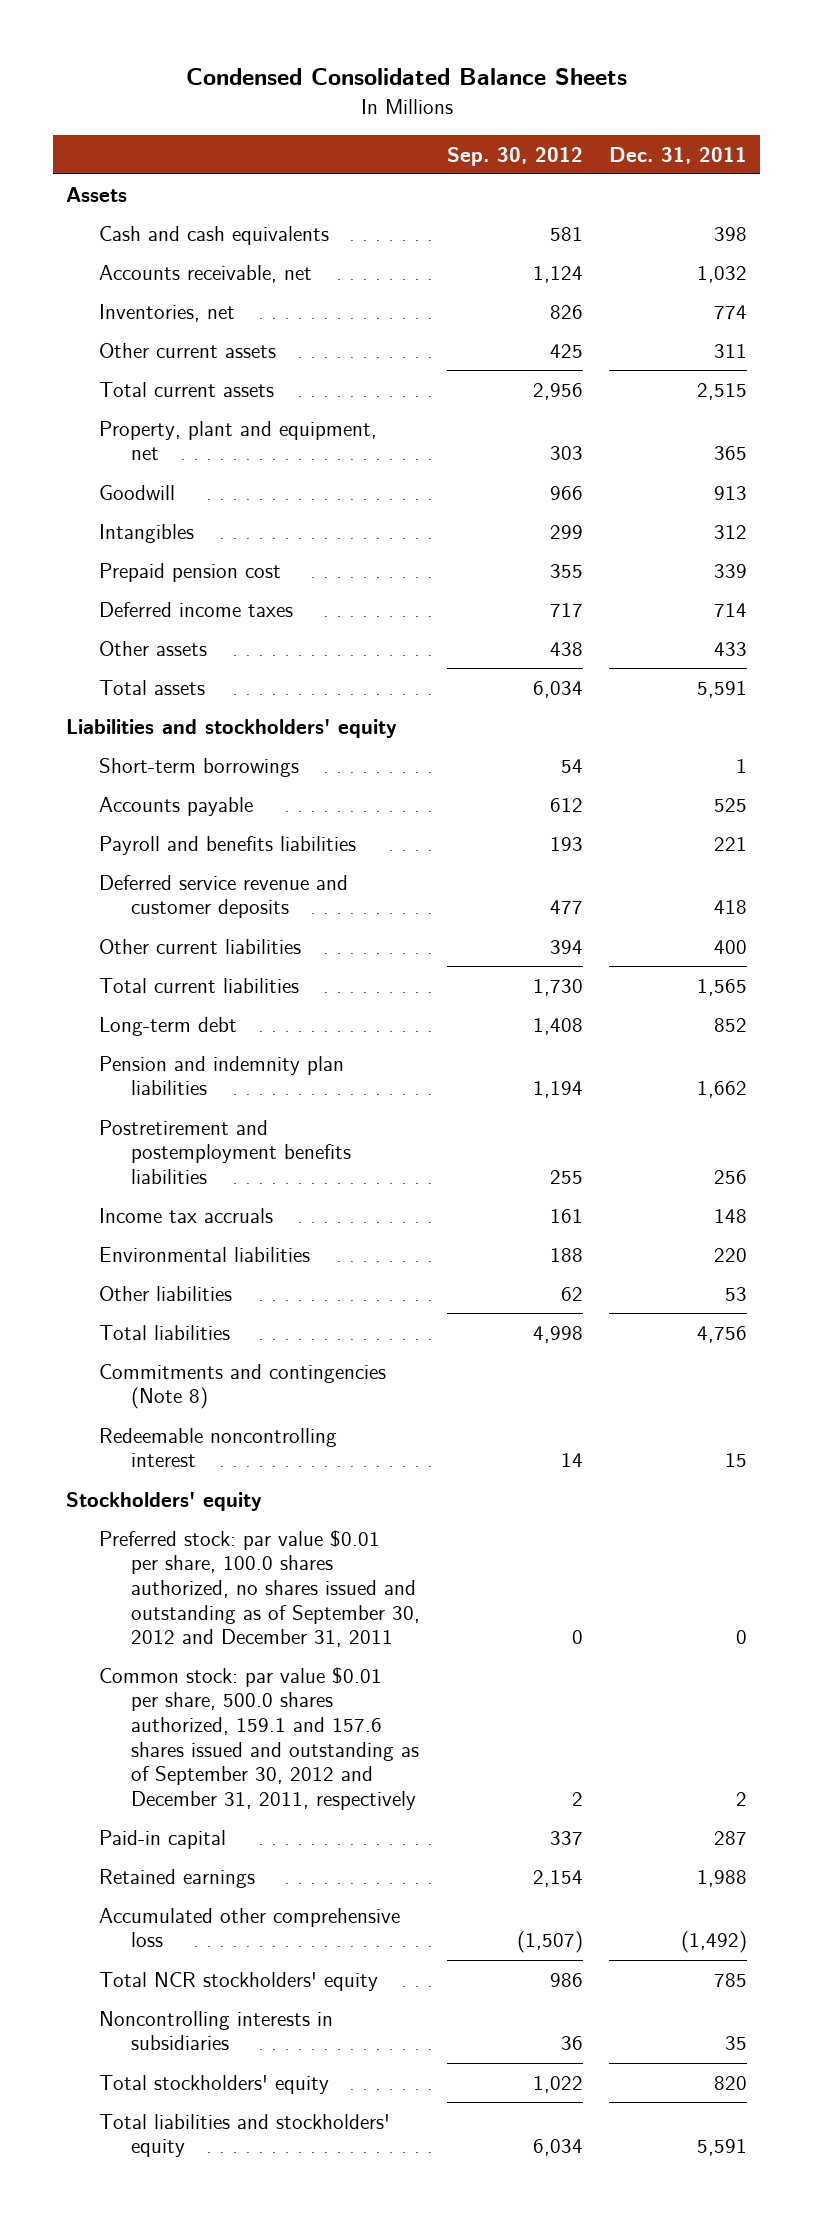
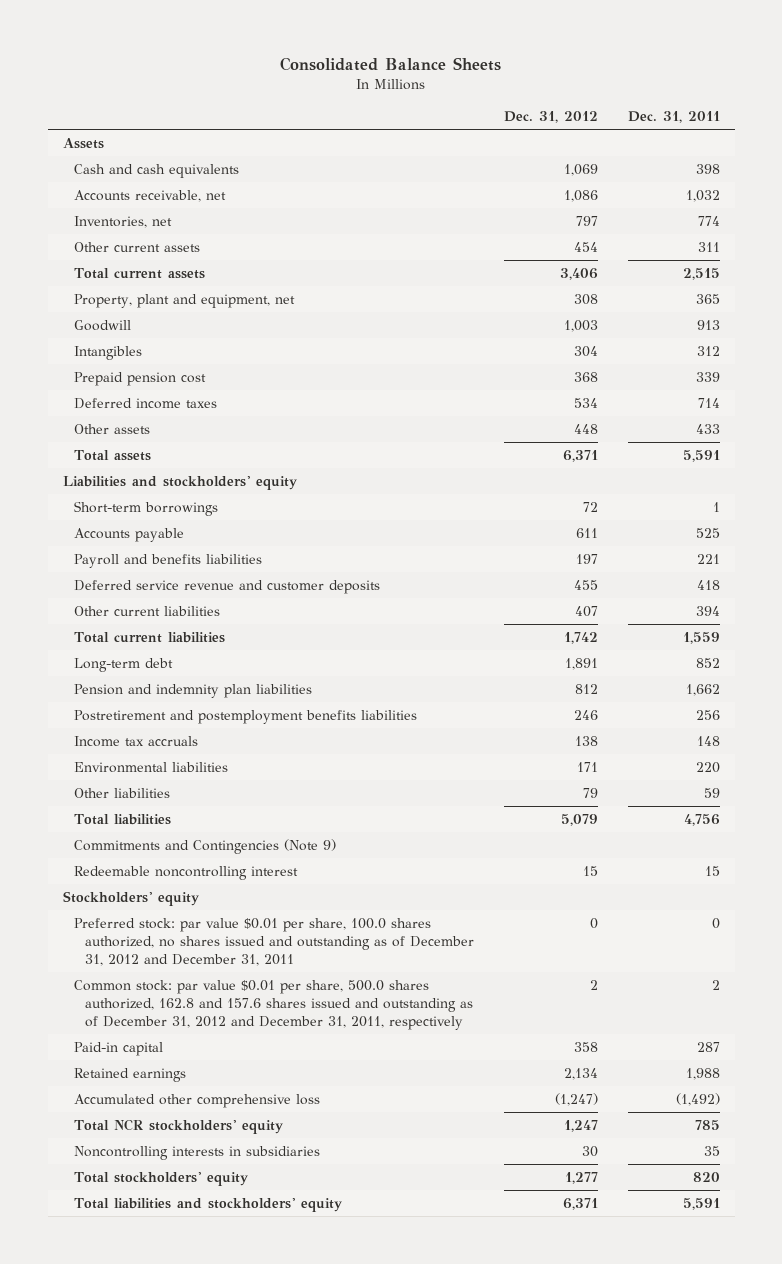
[185,68,627,86] Condensed Consolidated Balance Sheets -> [280,56,502,71] Consolidated Balance Sheets
[446,146,583,166] Sep. 30, 2012 -> none
none -> [503,111,598,124] Dec. 31, 2012
[714,939,748,954] 400 -> [695,605,720,616] 394
[697,978,748,996] 1,565 -> [682,631,720,644] 1,559
[725,1286,748,1301] 53 -> [703,787,720,798] 59
[98,1363,386,1410] Commitments and contingencies (Note 8) -> [73,838,336,854] Commitments and Contingencies (Note 9)
[98,1529,421,1648] Preferred stock: par value $0.01 per share, 100.0 shares authorized, no shares issued and outstanding as of September 30, 2012 and December 31, 2011 -> [73,917,474,966] Preferred stock: par value $0.01 per share, 100.0 shares authorized, no shares issued and outstanding as of December 31, 2012 and December 31, 2011
[98,1666,420,1810] Common stock: par value $0.01 per share, 500.0 shares authorized, 159.1 and 157.6 shares issued and outstanding as of September 30, 2012 and December 31, 2011, respectively -> [73,979,473,1030] Common stock: par value $0.01 per share, 500.0 shares authorized, 162.8 and 157.6 shares issued and outstanding as of December 31, 2012 and December 31, 2011, respectively

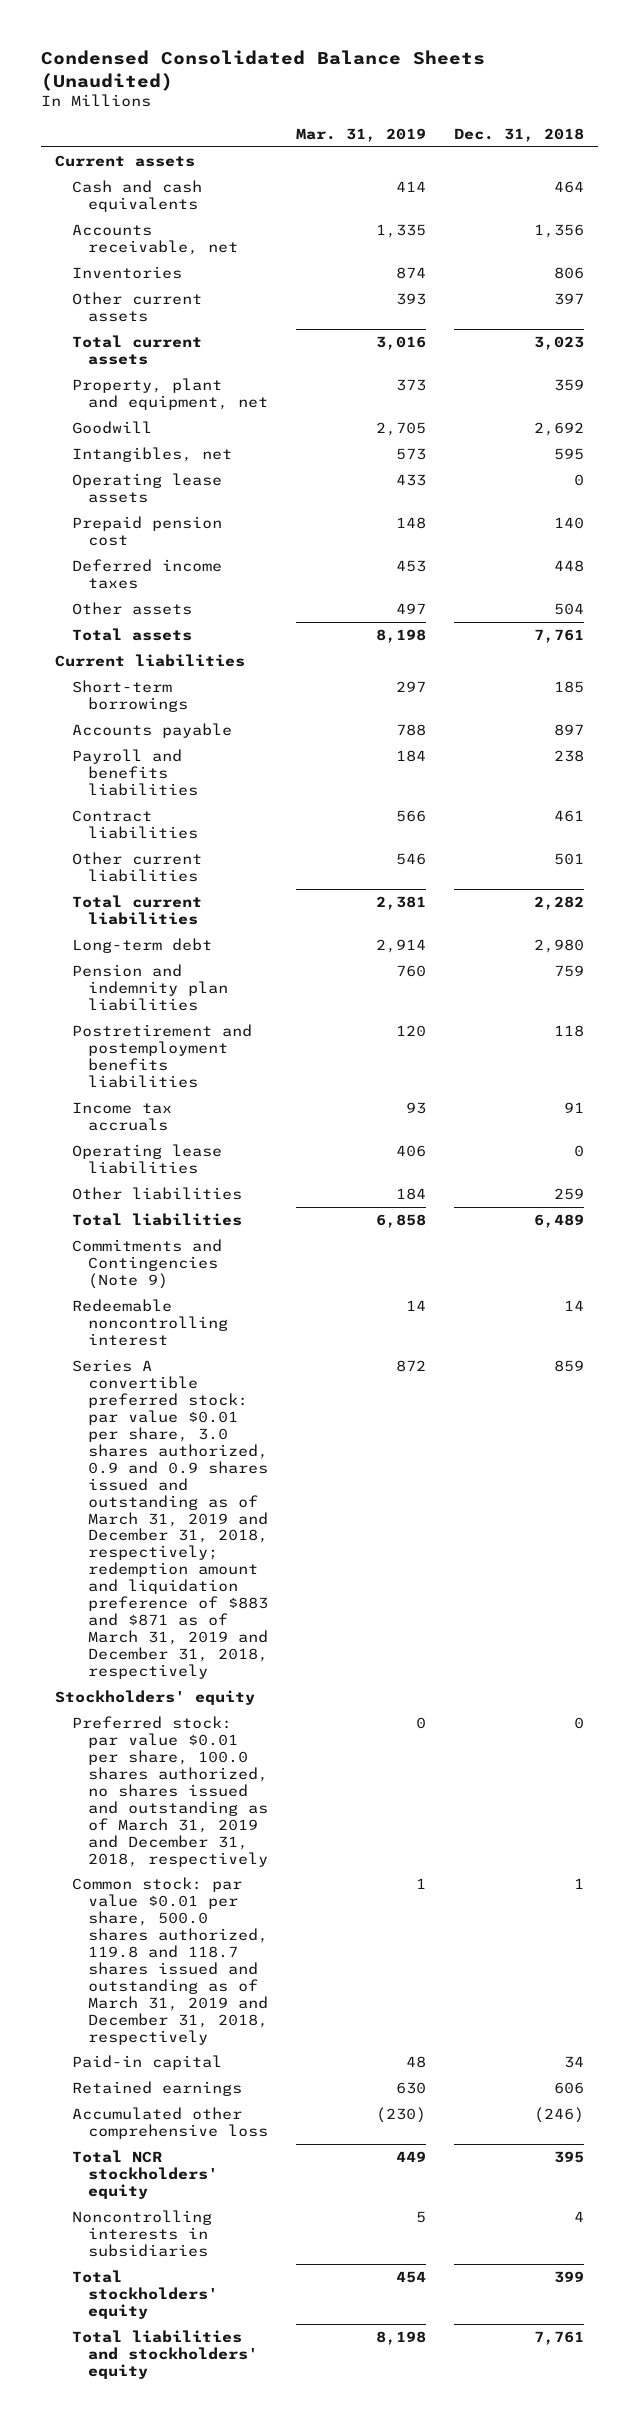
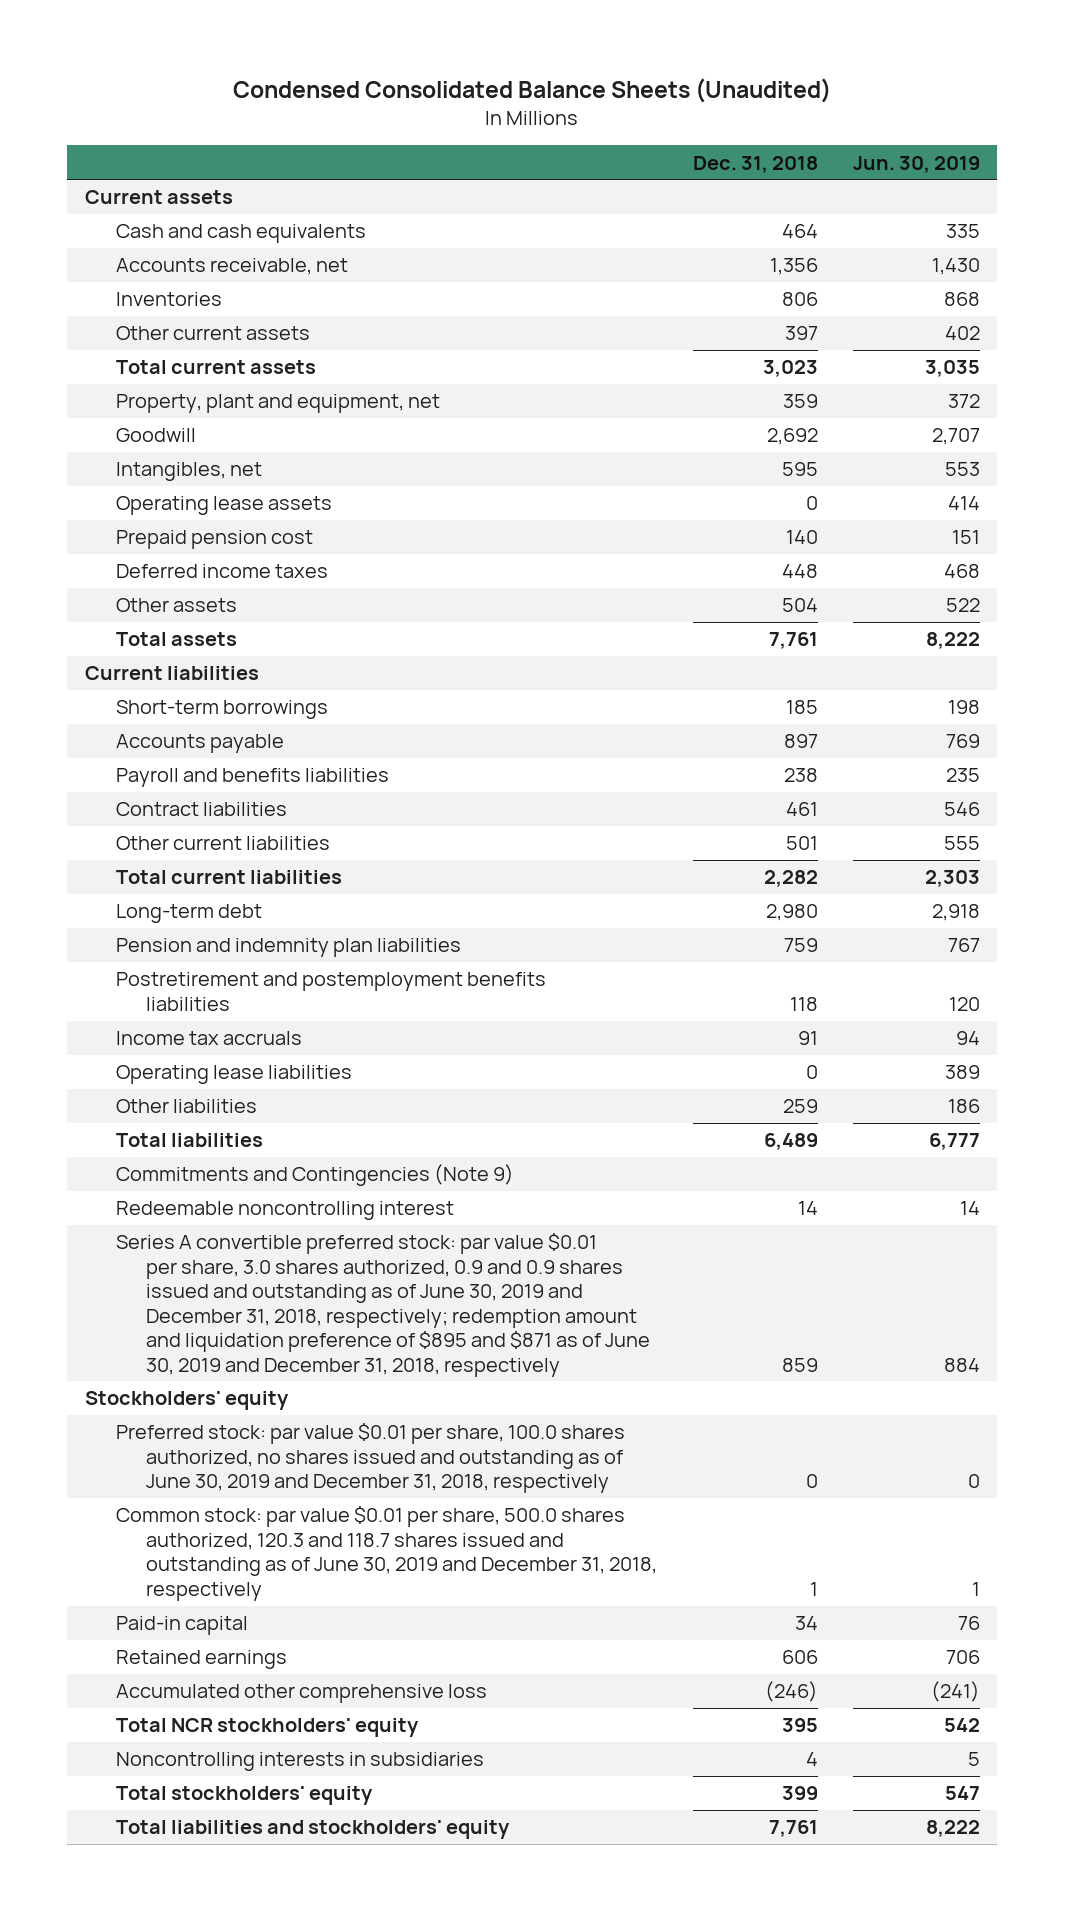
[296,128,427,143] Mar. 31, 2019 -> none
none -> [852,155,980,173] Jun. 30, 2019
[71,1358,269,1680] Series A convertible preferred stock: par value $0.01 per share, 3.0 shares authorized, 0.9 and 0.9 shares issued and outstanding as of March 31, 2019 and December 31, 2018, respectively; redemption amount and liquidation preference of $883 and $871 as of March 31, 2019 and December 31, 2018, respectively -> [115,1233,651,1377] Series A convertible preferred stock: par value $0.01 per share, 3.0 shares authorized, 0.9 and 0.9 shares issued and outstanding as of June 30, 2019 and December 31, 2018, respectively; redemption amount and liquidation preference of $895 and $871 as of June 30, 2019 and December 31, 2018, respectively
[71,1715,269,1867] Preferred stock: par value $0.01 per share, 100.0 shares authorized, no shares issued and outstanding as of March 31, 2019 and December 31, 2018, respectively -> [115,1423,625,1494] Preferred stock: par value $0.01 per share, 100.0 shares authorized, no shares issued and outstanding as of June 30, 2019 and December 31, 2018, respectively
[71,1876,269,2045] Common stock: par value $0.01 per share, 500.0 shares authorized, 119.8 and 118.7 shares issued and outstanding as of March 31, 2019 and December 31, 2018, respectively -> [115,1506,658,1601] Common stock: par value $0.01 per share, 500.0 shares authorized, 120.3 and 118.7 shares issued and outstanding as of June 30, 2019 and December 31, 2018, respectively

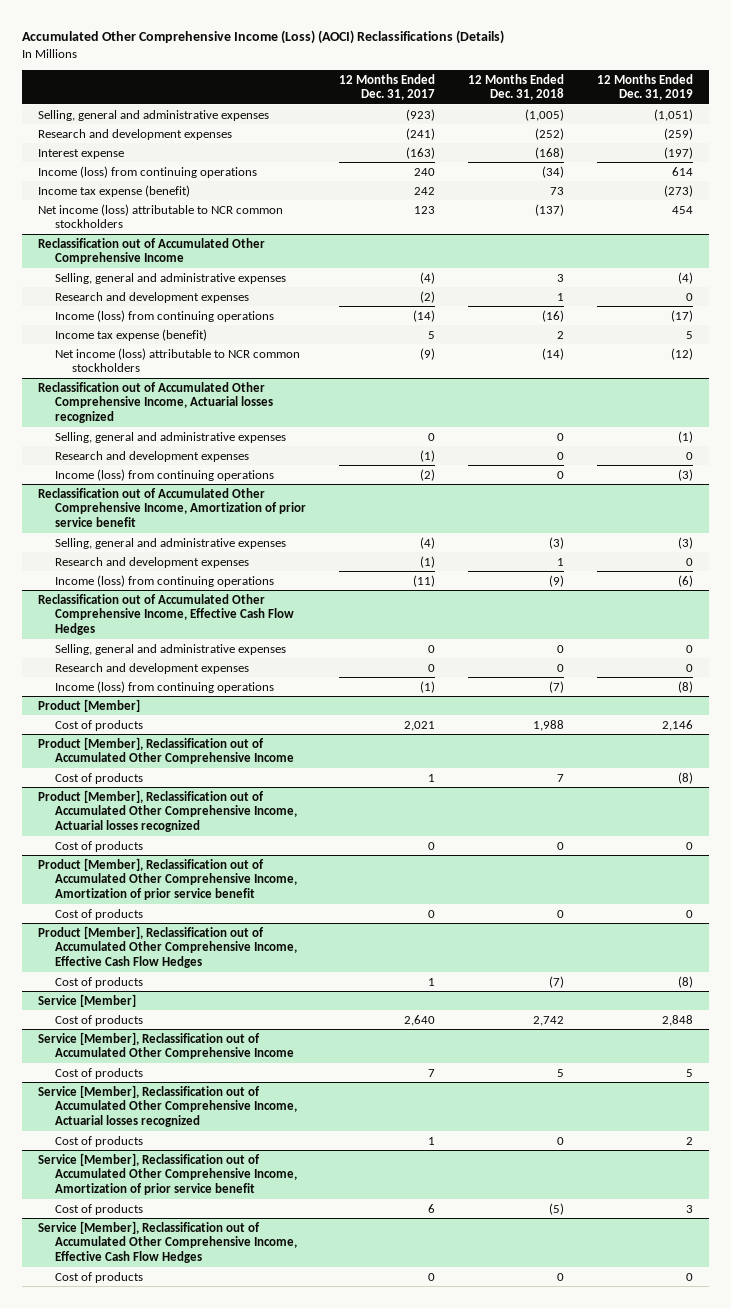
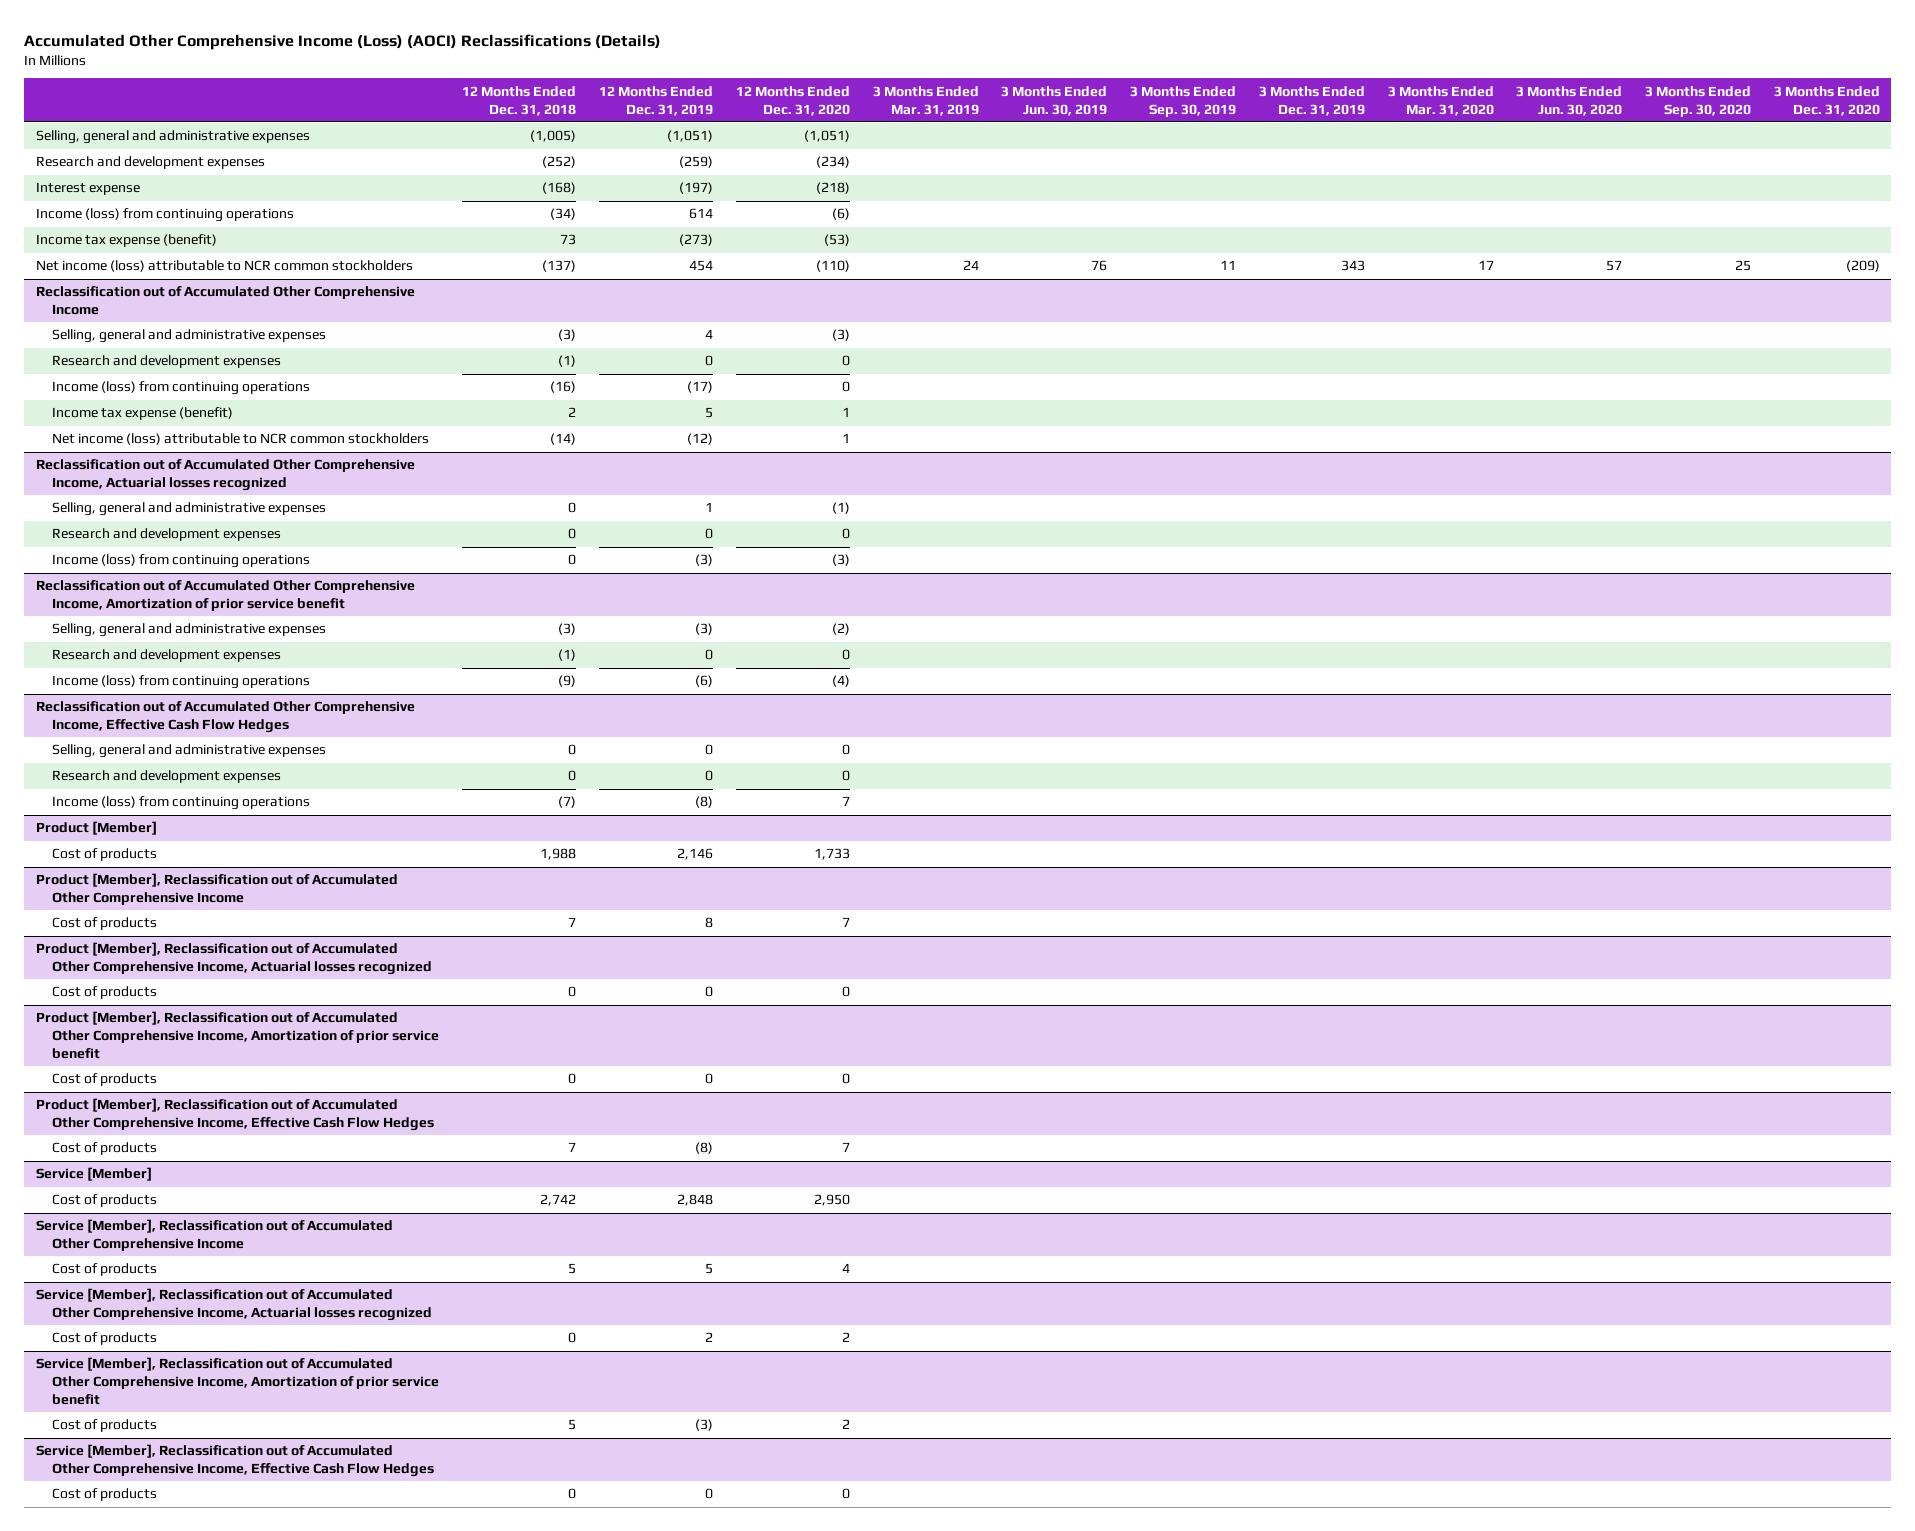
[339,73,436,101] 12 Months Ended Dec. 31, 2017 -> none
none -> [735,85,850,116] 12 Months Ended Dec. 31, 2020
none -> [872,85,979,116] 3 Months Ended Mar. 31, 2019
none -> [1001,85,1108,116] 3 Months Ended Jun. 30, 2019
none -> [1130,85,1237,117] 3 Months Ended Sep. 30, 2019
none -> [1258,85,1365,116] 3 Months Ended Dec. 31, 2019
none -> [1387,85,1494,116] 3 Months Ended Mar. 31, 2020
none -> [1516,85,1623,116] 3 Months Ended Jun. 30, 2020
none -> [1645,85,1752,117] 3 Months Ended Sep. 30, 2020
none -> [1773,85,1880,116] 3 Months Ended Dec. 31, 2020
[557,273,565,282] 3 -> [558,329,577,342] (3)
[677,271,693,284] (4) -> [704,329,713,340] 4
[557,292,565,301] 1 -> [558,355,577,368] (1)
[677,430,693,443] (1) -> [704,502,713,513] 1
[557,557,565,566] 1 -> [558,649,577,662] (1)
[677,771,693,784] (8) -> [704,917,713,929] 8
[549,975,565,988] (7) -> [568,1142,577,1153] 7
[549,1202,565,1215] (5) -> [568,1419,577,1431] 5
[685,1204,693,1213] 3 -> [694,1419,713,1432] (3)

